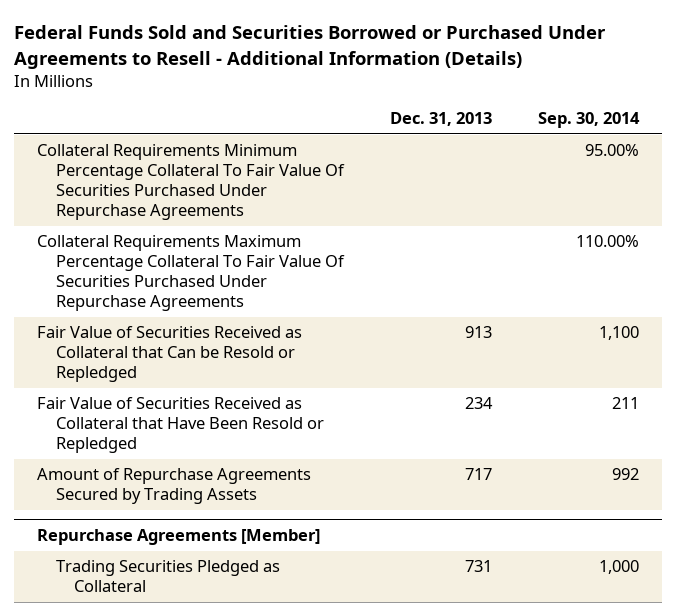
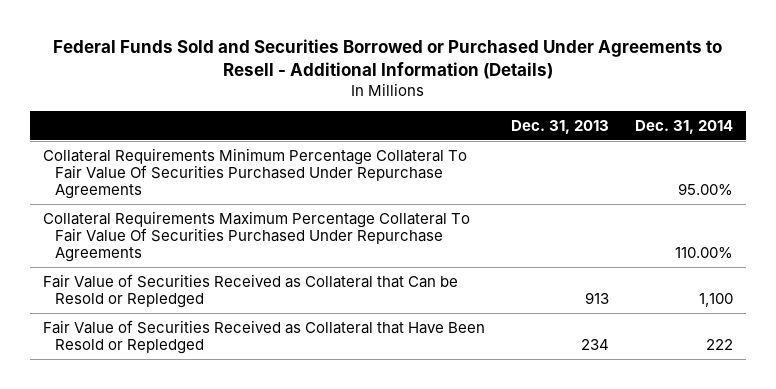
[537,112,640,129] Sep. 30, 2014 -> none
none -> [634,119,733,134] Dec. 31, 2014
[37,468,312,505] Amount of Repurchase Agreements Secured by Trading Assets -> none
[37,529,321,546] Repurchase Agreements [Member] -> none
[55,560,280,593] Trading Securities Pledged as Collateral -> none

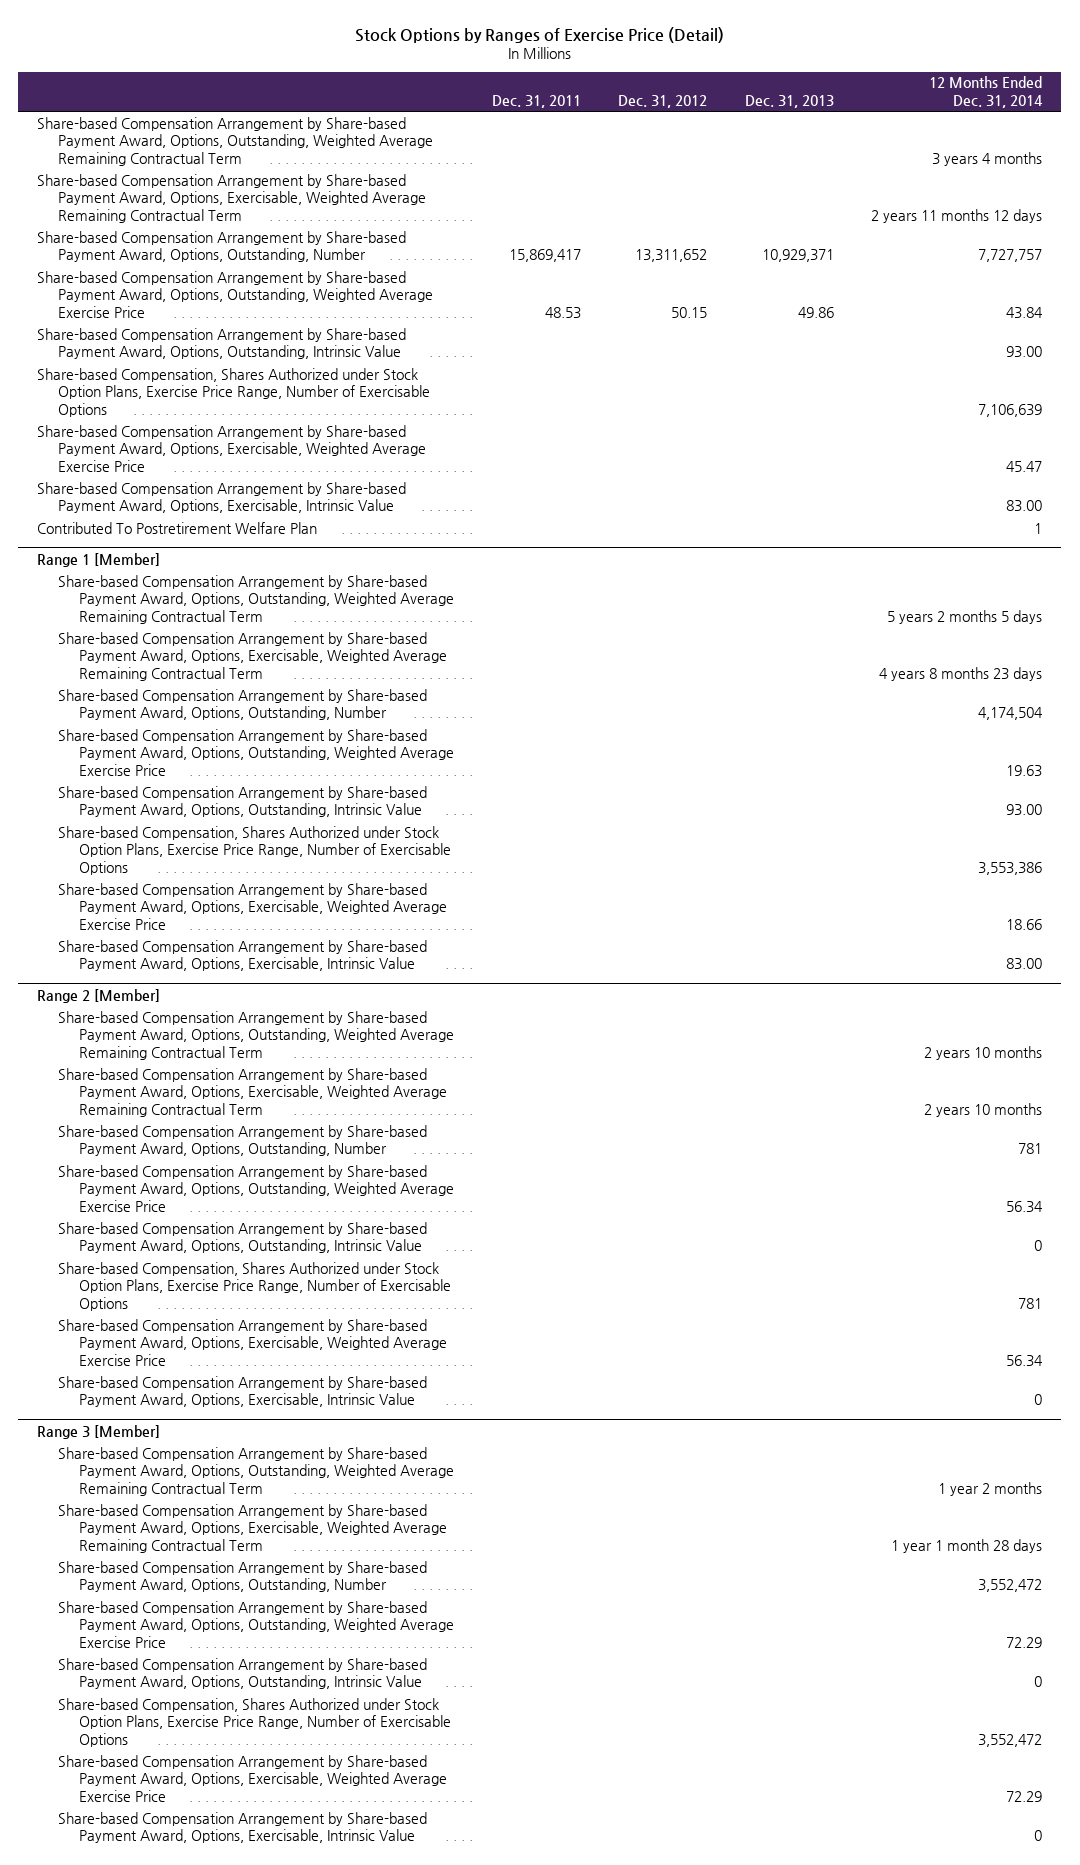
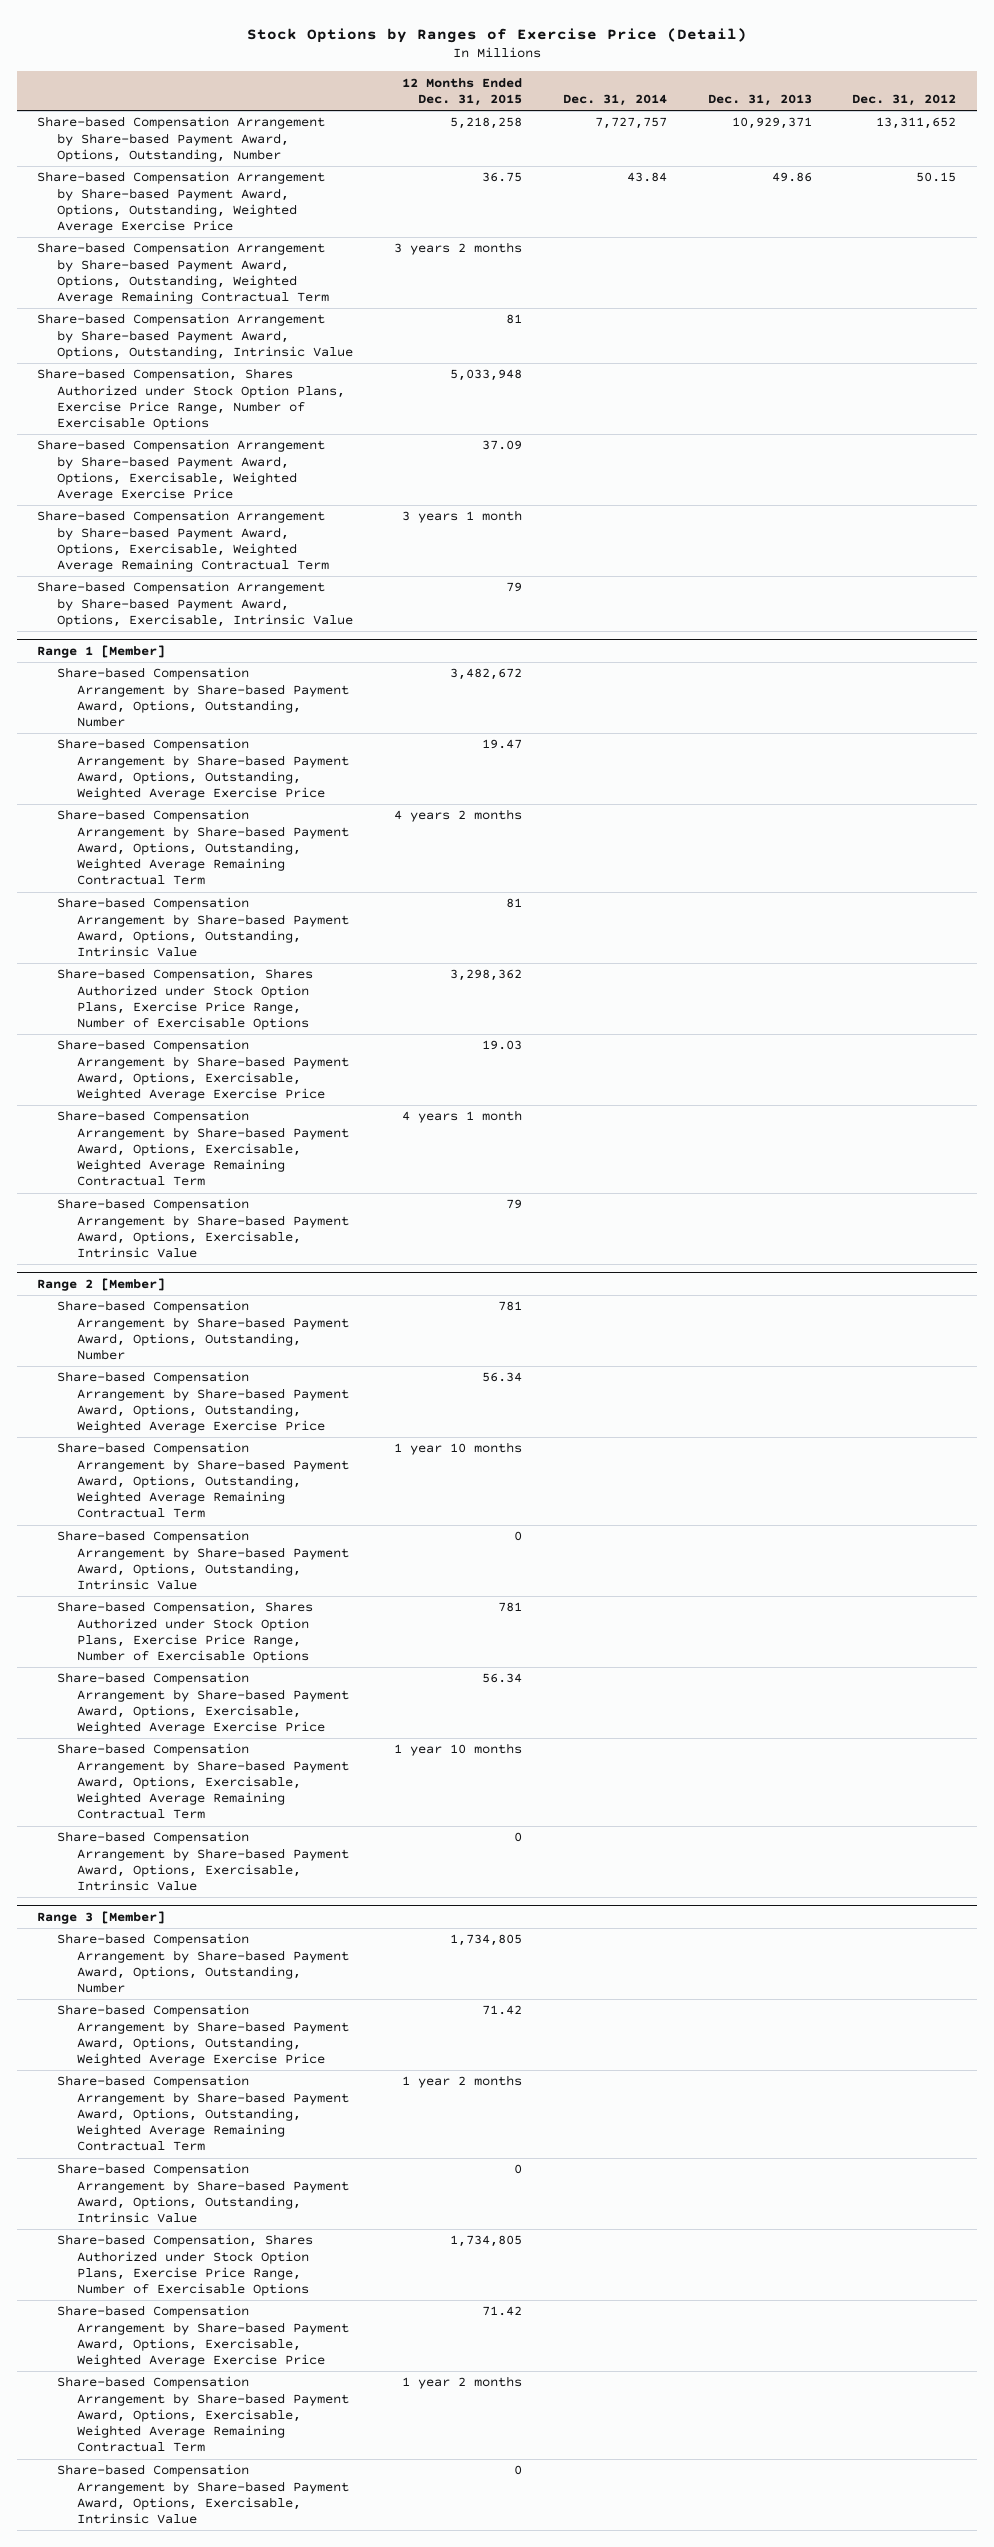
[491,94,581,108] Dec. 31, 2011 -> none
[929,76,1044,108] 12 Months Ended Dec. 31, 2014 -> none
none -> [402,77,523,106] 12 Months Ended Dec. 31, 2015
none -> [562,93,667,106] Dec. 31, 2014
[37,116,434,167] Share-based Compensation Arrangement by Share-based Payment Award, Options, Outstanding, Weighted Average Remaining Contractual Term -> [37,242,330,305] Share-based Compensation Arrangement by Share-based Payment Award, Options, Outstanding, Weighted Average Remaining Contractual Term
[37,173,427,224] Share-based Compensation Arrangement by Share-based Payment Award, Options, Exercisable, Weighted Average Remaining Contractual Term -> [37,510,330,573] Share-based Compensation Arrangement by Share-based Payment Award, Options, Exercisable, Weighted Average Remaining Contractual Term
[37,521,318,534] Contributed To Postretirement Welfare Plan -> none
[58,574,455,625] Share-based Compensation Arrangement by Share-based Payment Award, Options, Outstanding, Weighted Average Remaining Contractual Term -> [57,809,350,886] Share-based Compensation Arrangement by Share-based Payment Award, Options, Outstanding, Weighted Average Remaining Contractual Term
[58,631,448,682] Share-based Compensation Arrangement by Share-based Payment Award, Options, Exercisable, Weighted Average Remaining Contractual Term -> [57,1110,350,1187] Share-based Compensation Arrangement by Share-based Payment Award, Options, Exercisable, Weighted Average Remaining Contractual Term
[58,1010,455,1061] Share-based Compensation Arrangement by Share-based Payment Award, Options, Outstanding, Weighted Average Remaining Contractual Term -> [57,1442,350,1519] Share-based Compensation Arrangement by Share-based Payment Award, Options, Outstanding, Weighted Average Remaining Contractual Term
[58,1067,448,1118] Share-based Compensation Arrangement by Share-based Payment Award, Options, Exercisable, Weighted Average Remaining Contractual Term -> [57,1743,350,1820] Share-based Compensation Arrangement by Share-based Payment Award, Options, Exercisable, Weighted Average Remaining Contractual Term
[58,1446,455,1497] Share-based Compensation Arrangement by Share-based Payment Award, Options, Outstanding, Weighted Average Remaining Contractual Term -> [57,2075,350,2152] Share-based Compensation Arrangement by Share-based Payment Award, Options, Outstanding, Weighted Average Remaining Contractual Term
[58,1503,448,1554] Share-based Compensation Arrangement by Share-based Payment Award, Options, Exercisable, Weighted Average Remaining Contractual Term -> [57,2376,350,2453] Share-based Compensation Arrangement by Share-based Payment Award, Options, Exercisable, Weighted Average Remaining Contractual Term

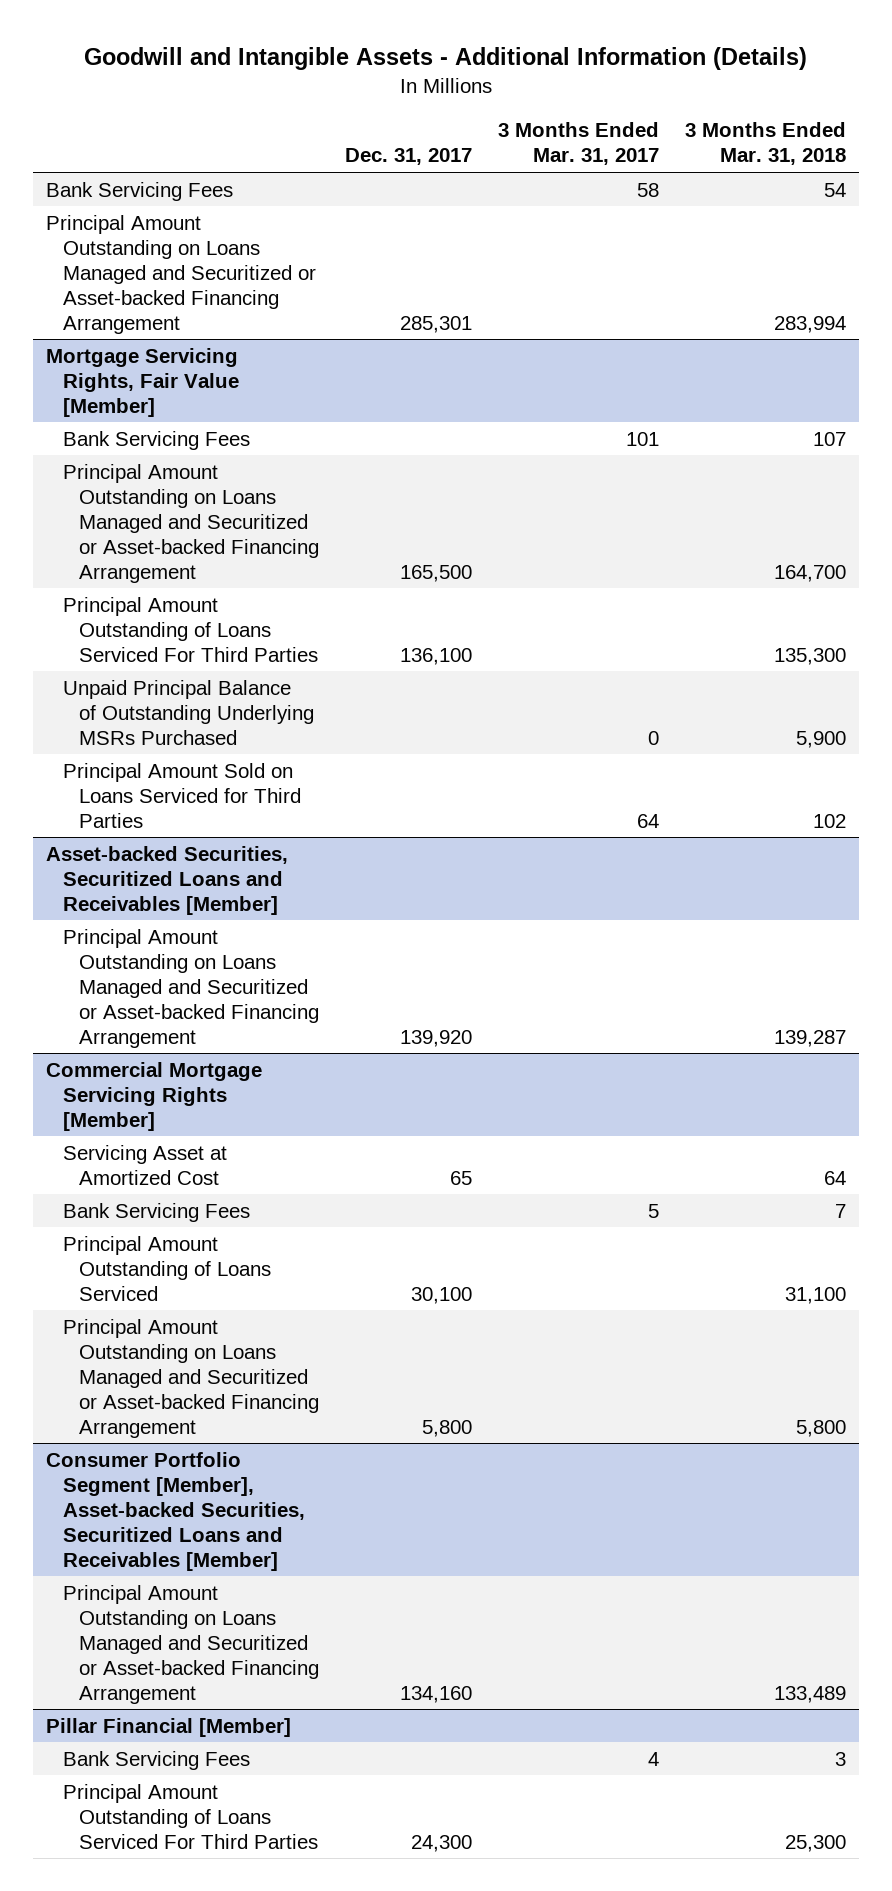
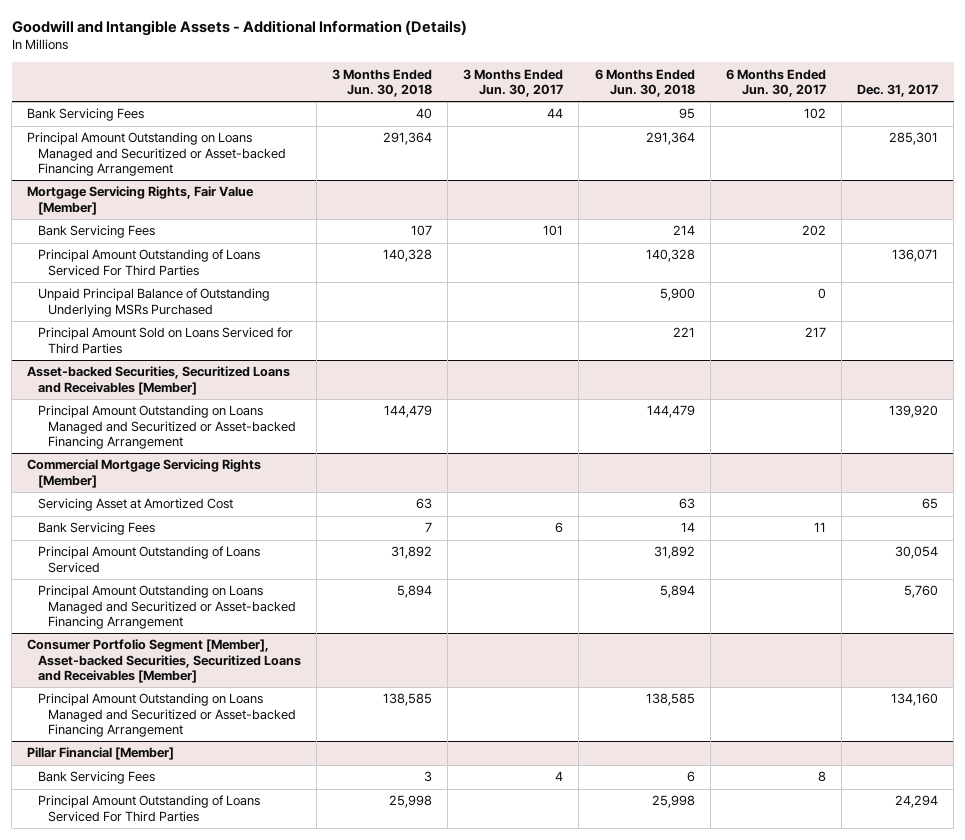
[498,122,660,166] 3 Months Ended Mar. 31, 2017 -> none
[684,122,846,166] 3 Months Ended Mar. 31, 2018 -> none
none -> [332,68,433,97] 3 Months Ended Jun. 30, 2018
none -> [463,68,564,97] 3 Months Ended Jun. 30, 2017
none -> [594,68,695,97] 6 Months Ended Jun. 30, 2018
none -> [725,68,826,97] 6 Months Ended Jun. 30, 2017
[62,463,320,583] Principal Amount Outstanding on Loans Managed and Securitized or Asset-backed Financing Arrangement -> none
[400,647,473,665] 136,100 -> [891,249,938,263] 136,071
[411,1286,473,1304] 30,100 -> [894,546,938,560] 30,054
[422,1419,473,1437] 5,800 -> [903,585,938,599] 5,760
[411,1834,473,1852] 24,300 -> [894,795,938,809] 24,294

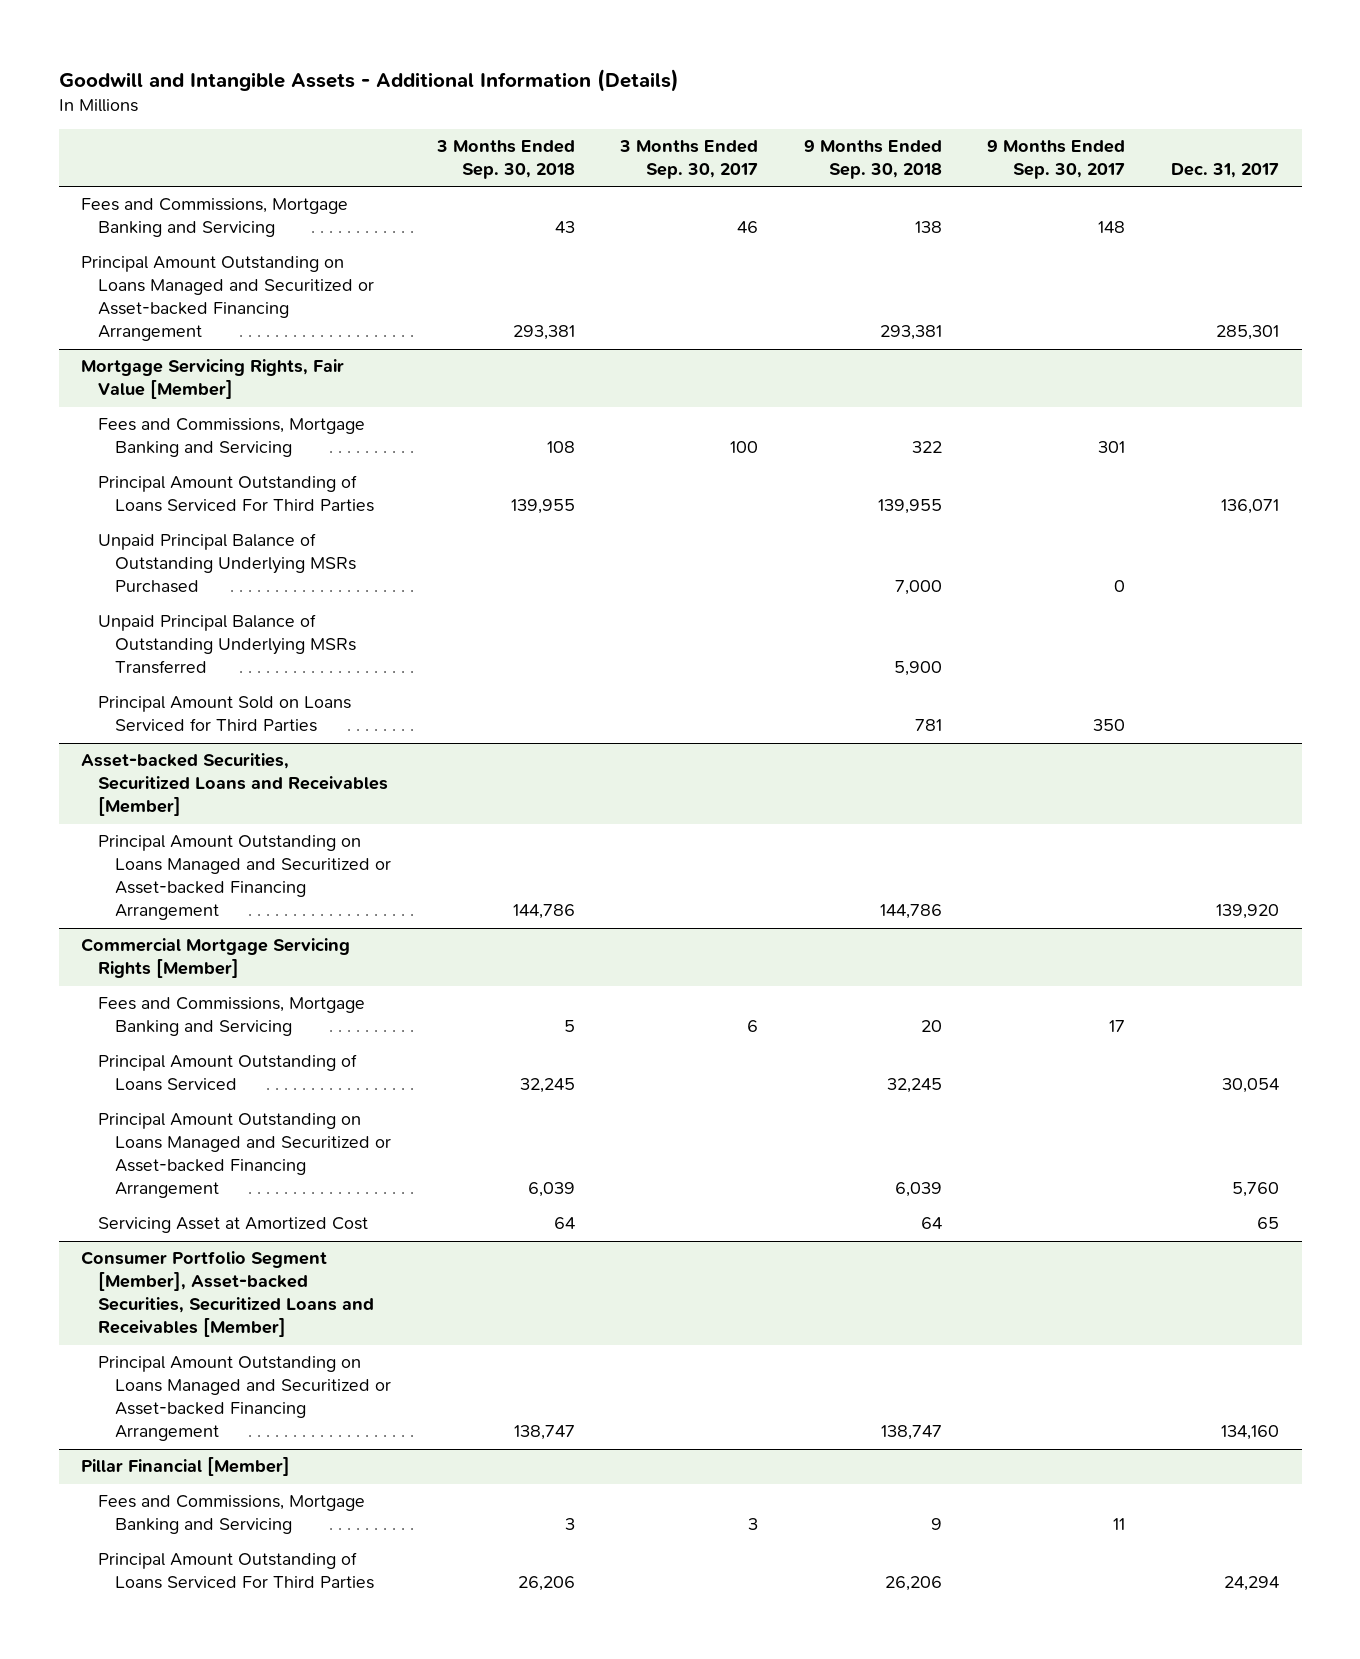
[332,68,433,97] 3 Months Ended Jun. 30, 2018 -> none
[463,68,564,97] 3 Months Ended Jun. 30, 2017 -> none
[594,68,695,97] 6 Months Ended Jun. 30, 2018 -> none
[725,68,826,97] 6 Months Ended Jun. 30, 2017 -> none
none -> [435,140,575,180] 3 Months Ended Sep. 30, 2018
none -> [619,140,759,180] 3 Months Ended Sep. 30, 2017
none -> [803,140,942,180] 9 Months Ended Sep. 30, 2018
none -> [987,140,1126,180] 9 Months Ended Sep. 30, 2017
[27,108,145,122] Bank Servicing Fees -> none
none -> [81,198,349,238] Fees and Commissions, Mortgage Banking and Servicing
[37,225,155,239] Bank Servicing Fees -> none
none -> [98,418,366,458] Fees and Commissions, Mortgage Banking and Servicing
none -> [98,614,357,675] Unpaid Principal Balance of Outstanding Underlying MSRs Transferred
[37,522,155,536] Bank Servicing Fees -> none
none -> [98,997,366,1037] Fees and Commissions, Mortgage Banking and Servicing
[37,498,233,512] Servicing Asset at Amortized Cost -> [98,1217,369,1234] Servicing Asset at Amortized Cost
[37,771,155,785] Bank Servicing Fees -> none
none -> [98,1495,366,1535] Fees and Commissions, Mortgage Banking and Servicing

